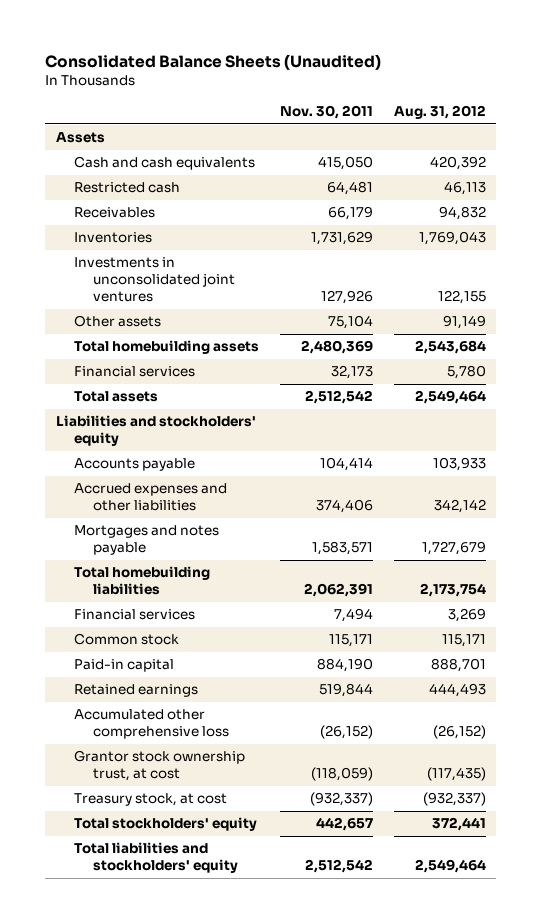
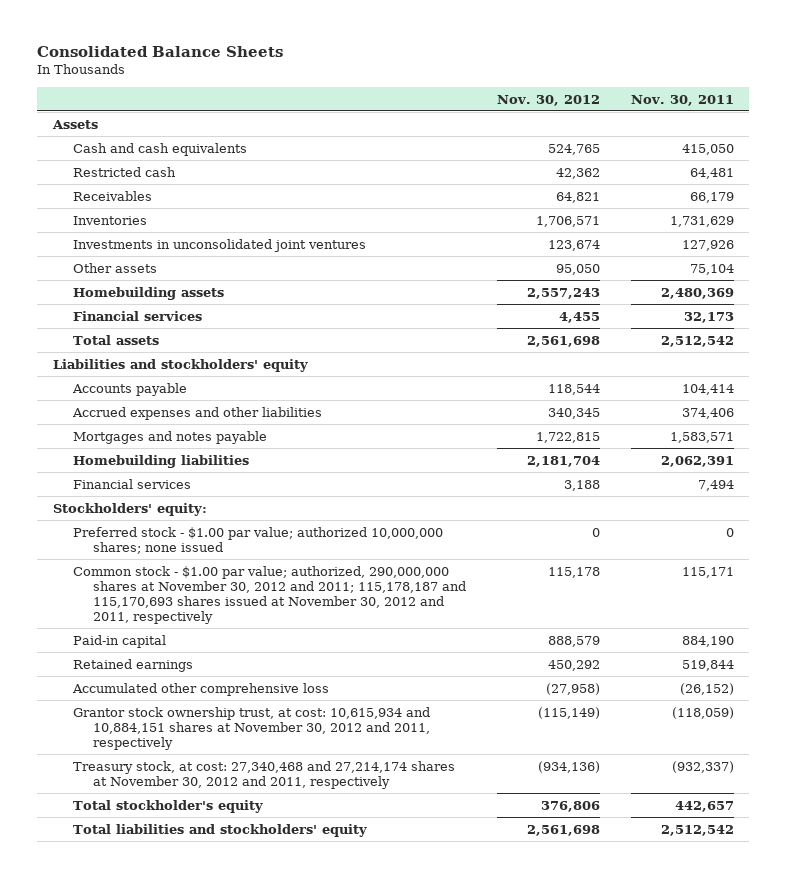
[45,53,382,70] Consolidated Balance Sheets (Unaudited) -> [37,46,284,58] Consolidated Balance Sheets
[393,105,486,120] Aug. 31, 2012 -> none
none -> [497,94,601,106] Nov. 30, 2012
[74,340,260,355] Total homebuilding assets -> [72,286,224,300] Homebuilding assets
[74,566,211,596] Total homebuilding liabilities -> [72,454,249,468] Homebuilding liabilities
none -> [52,502,207,516] Stockholders' equity:
none -> [72,526,443,554] Preferred stock - $1.00 par value; authorized 10,000,000 shares; none issued
[74,633,180,646] Common stock -> [72,565,467,624] Common stock - $1.00 par value; authorized, 290,000,000 shares at November 30, 2012 and 2011; 115,178,187 and 115,170,693 shares issued at November 30, 2012 and 2011, respectively
[74,750,246,782] Grantor stock ownership trust, at cost -> [72,706,431,750] Grantor stock ownership trust, at cost: 10,615,934 and 10,884,151 shares at November 30, 2012 and 2011, respectively
[74,793,228,807] Treasury stock, at cost -> [72,760,455,789] Treasury stock, at cost: 27,340,468 and 27,214,174 shares at November 30, 2012 and 2011, respectively
[74,817,258,832] Total stockholders' equity -> [72,799,263,813] Total stockholder's equity

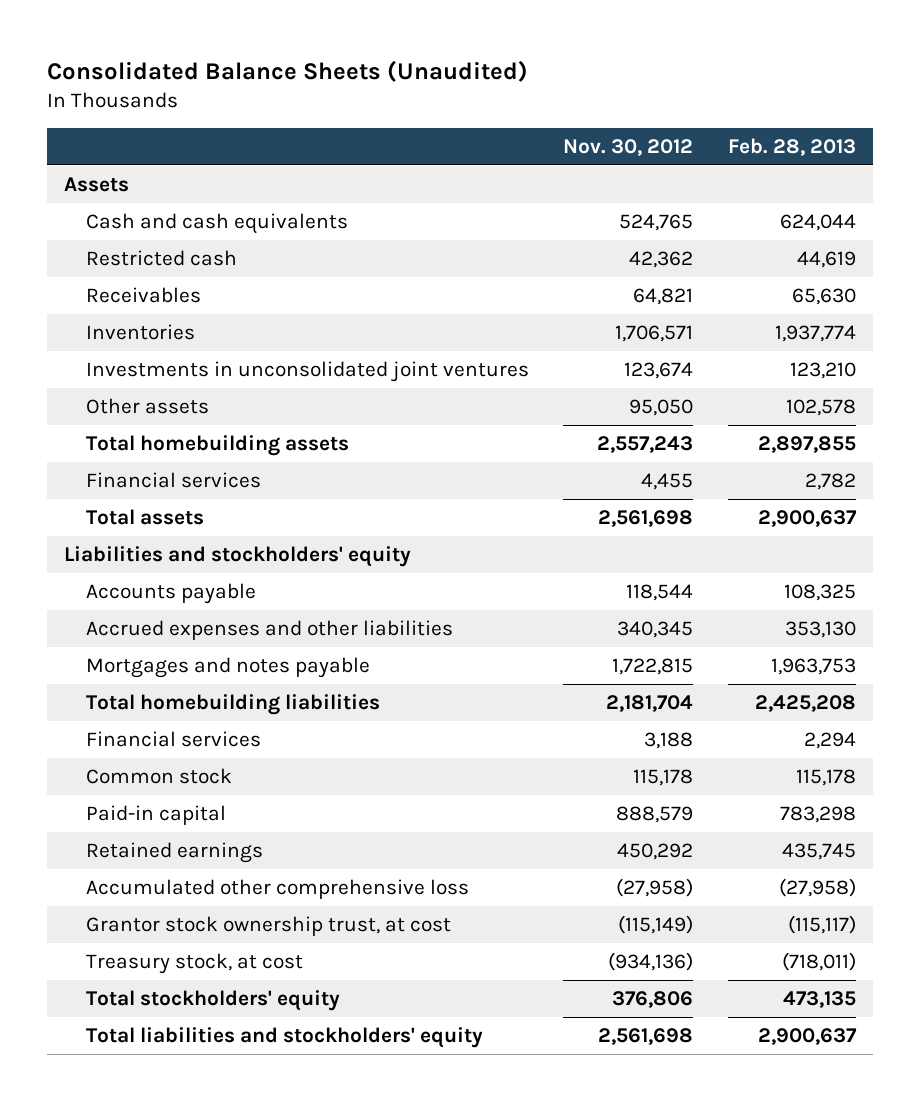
[37,46,284,58] Consolidated Balance Sheets -> [46,59,528,82] Consolidated Balance Sheets (Unaudited)
[630,94,734,106] Nov. 30, 2011 -> none
none -> [727,137,856,156] Feb. 28, 2013
[72,286,224,300] Homebuilding assets -> [85,434,349,456] Total homebuilding assets
[72,454,249,468] Homebuilding liabilities -> [85,693,380,715] Total homebuilding liabilities
[52,502,207,516] Stockholders' equity: -> none
[72,526,443,554] Preferred stock - $1.00 par value; authorized 10,000,000 shares; none issued -> none
[72,565,467,624] Common stock - $1.00 par value; authorized, 290,000,000 shares at November 30, 2012 and 2011; 115,178,187 and 115,170,693 shares issued at November 30, 2012 and 2011, respectively -> [85,767,232,784] Common stock
[72,706,431,750] Grantor stock ownership trust, at cost: 10,615,934 and 10,884,151 shares at November 30, 2012 and 2011, respectively -> [85,915,451,936] Grantor stock ownership trust, at cost
[72,760,455,789] Treasury stock, at cost: 27,340,468 and 27,214,174 shares at November 30, 2012 and 2011, respectively -> [85,952,303,974] Treasury stock, at cost
[72,799,263,813] Total stockholder's equity -> [85,989,340,1011] Total stockholders' equity

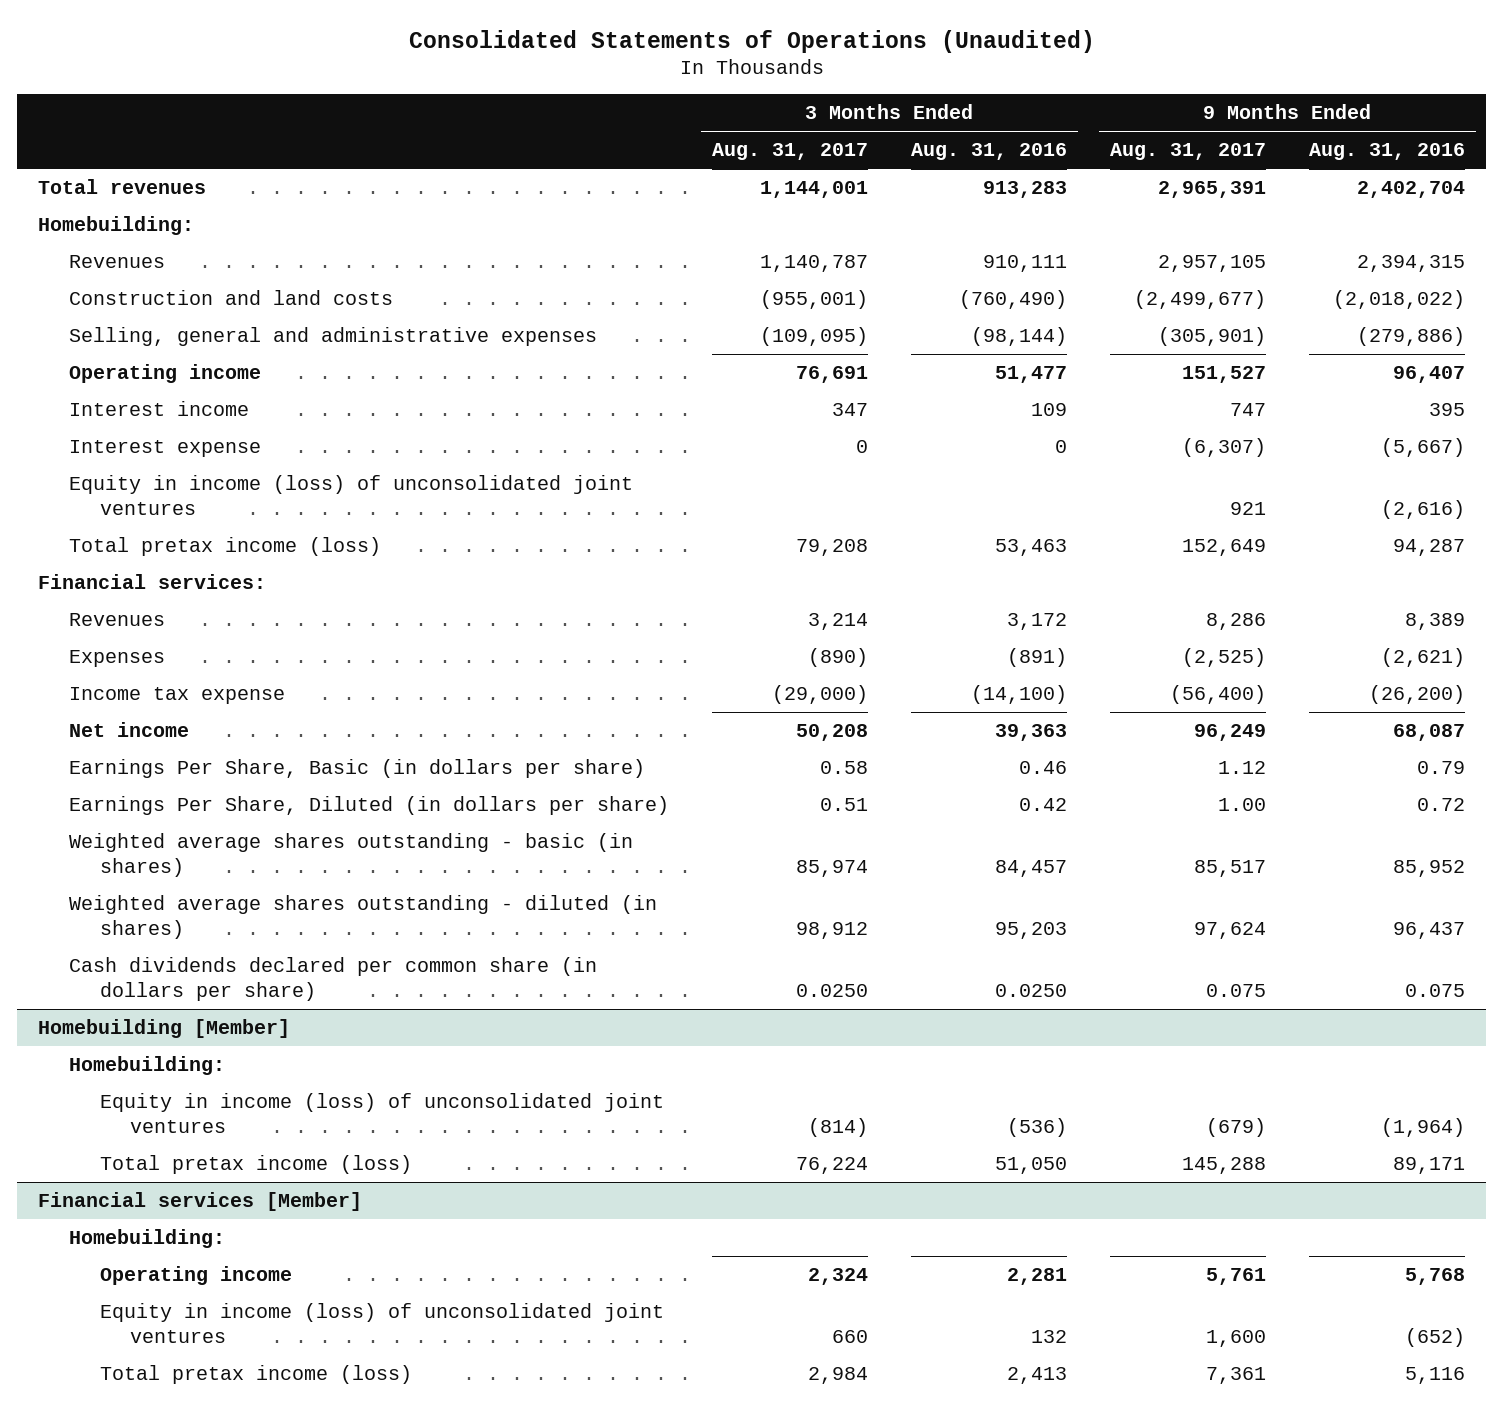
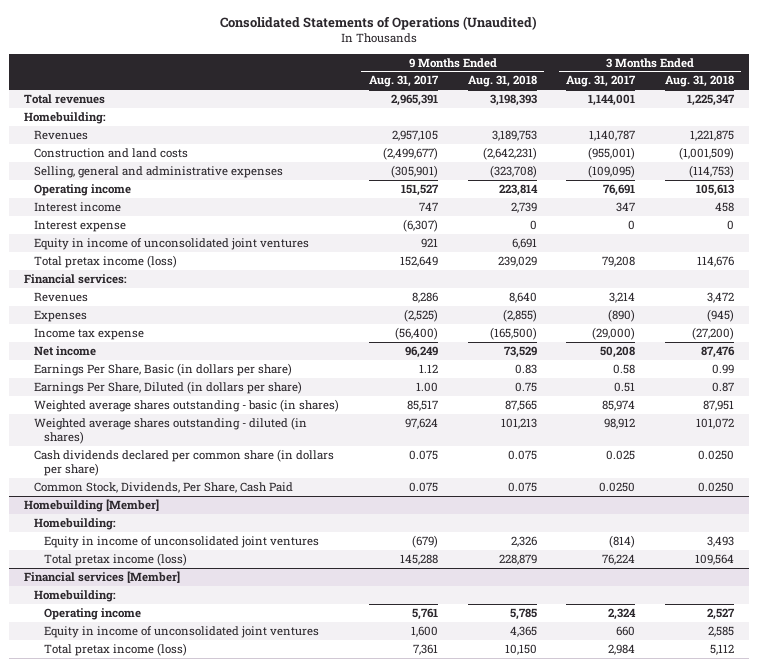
[910,143,1067,161] Aug. 31, 2016 -> none
[1308,143,1465,161] Aug. 31, 2016 -> none
none -> [467,75,537,88] Aug. 31, 2018
none -> [665,75,735,88] Aug. 31, 2018
[69,475,634,516] Equity in income (loss) of unconsolidated joint ventures -> [34,237,310,250] Equity in income of unconsolidated joint ventures
[795,984,868,998] 0.0250 -> [606,449,636,460] 0.025
none -> [34,481,294,493] Common Stock, Dividends, Per Share, Cash Paid
[99,1093,664,1134] Equity in income (loss) of unconsolidated joint ventures -> [44,535,320,548] Equity in income of unconsolidated joint ventures
[99,1303,664,1344] Equity in income (loss) of unconsolidated joint ventures -> [44,625,320,638] Equity in income of unconsolidated joint ventures

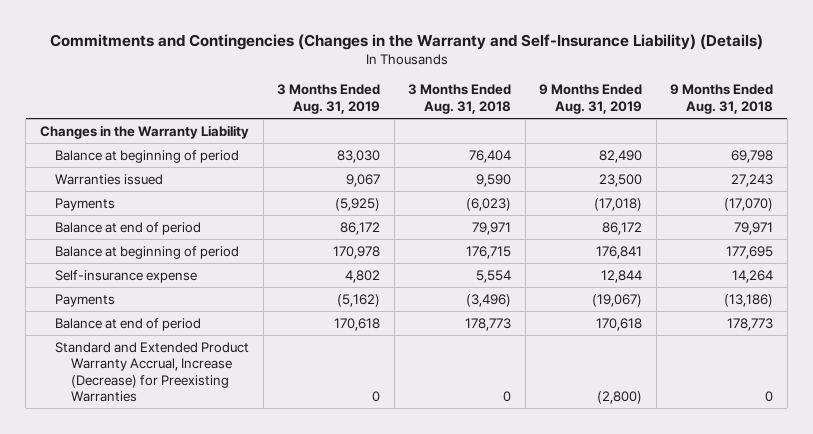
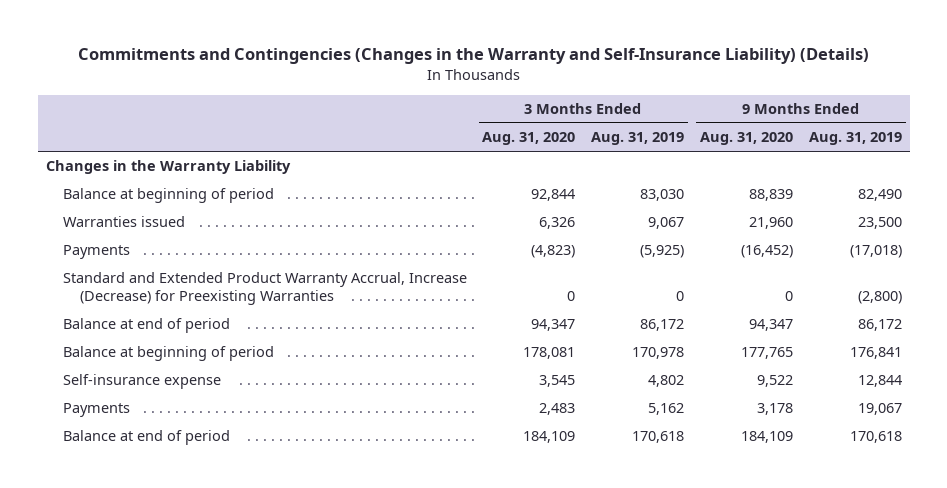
[408,84,512,114] 3 Months Ended Aug. 31, 2018 -> none
[670,84,774,114] 9 Months Ended Aug. 31, 2018 -> none
none -> [482,132,576,146] Aug. 31, 2020
none -> [699,132,793,146] Aug. 31, 2020
[55,341,250,403] Standard and Extended Product Warranty Accrual, Increase (Decrease) for Preexisting Warranties -> [62,272,467,306] Standard and Extended Product Warranty Accrual, Increase (Decrease) for Preexisting Warranties
[337,293,381,307] (5,162) -> [648,403,685,416] 5,162
[592,293,643,307] (19,067) -> [857,403,902,416] 19,067

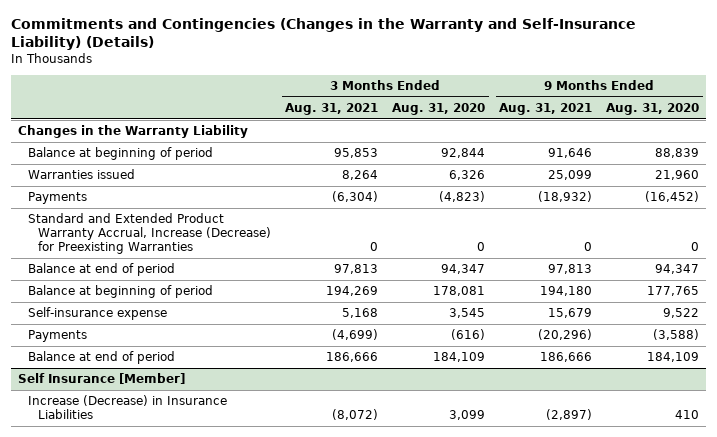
[591,132,685,146] Aug. 31, 2019 -> none
[808,132,902,146] Aug. 31, 2019 -> none
none -> [285,103,379,116] Aug. 31, 2021
none -> [499,103,593,116] Aug. 31, 2021
[539,403,576,416] 2,483 -> [451,329,486,341] (616)
[756,403,793,416] 3,178 -> [653,329,700,341] (3,588)
none -> [18,373,186,385] Self Insurance [Member]
none -> [28,395,228,420] Increase (Decrease) in Insurance Liabilities

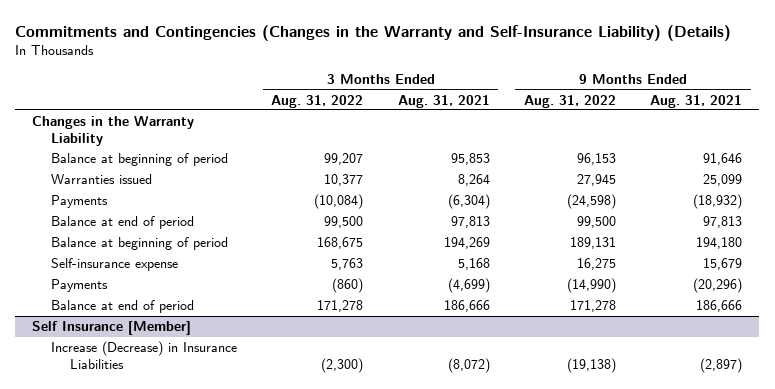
[392,103,486,116] Aug. 31, 2020 -> none
[606,103,700,116] Aug. 31, 2020 -> none
none -> [271,94,364,108] Aug. 31, 2022
none -> [523,94,616,108] Aug. 31, 2022
[28,213,272,254] Standard and Extended Product Warranty Accrual, Increase (Decrease) for Preexisting Warranties -> none

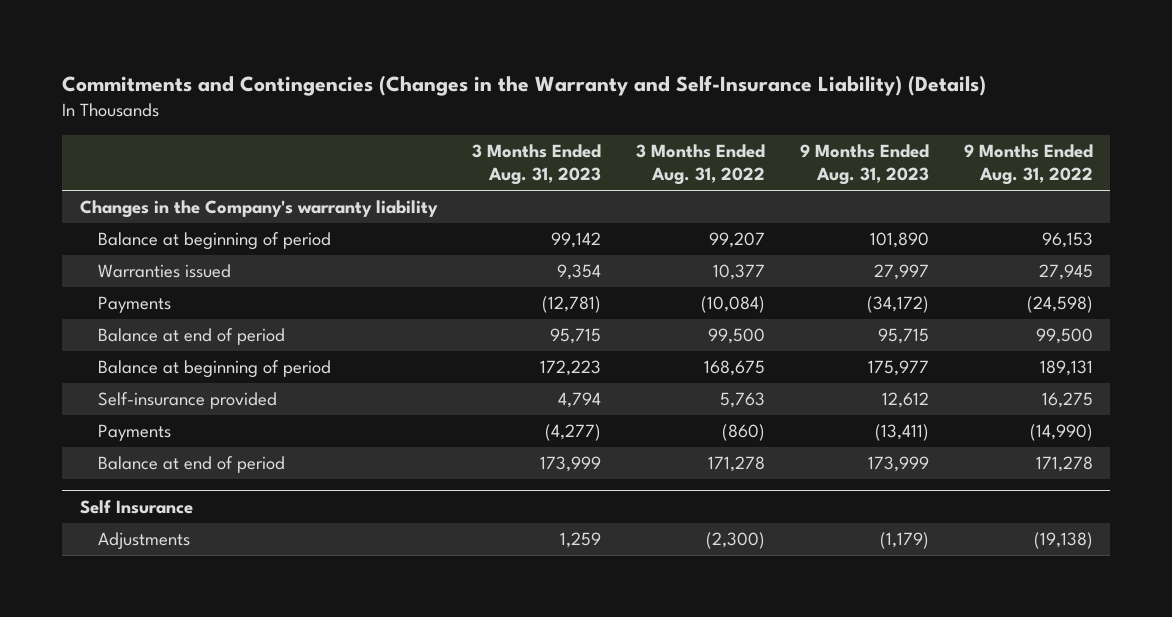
[397,94,490,108] Aug. 31, 2021 -> none
[650,94,743,108] Aug. 31, 2021 -> none
none -> [471,143,601,186] 3 Months Ended Aug. 31, 2023
none -> [799,143,929,186] 9 Months Ended Aug. 31, 2023
[32,116,195,146] Changes in the Warranty Liability -> [79,200,438,219] Changes in the Company's warranty liability
[51,258,179,272] Self-insurance expense -> [97,392,277,410] Self-insurance provided
[32,321,192,336] Self Insurance [Member] -> [79,500,193,515] Self Insurance
[51,341,238,369] Increase (Decrease) in Insurance Liabilities -> [97,532,190,551] Adjustments

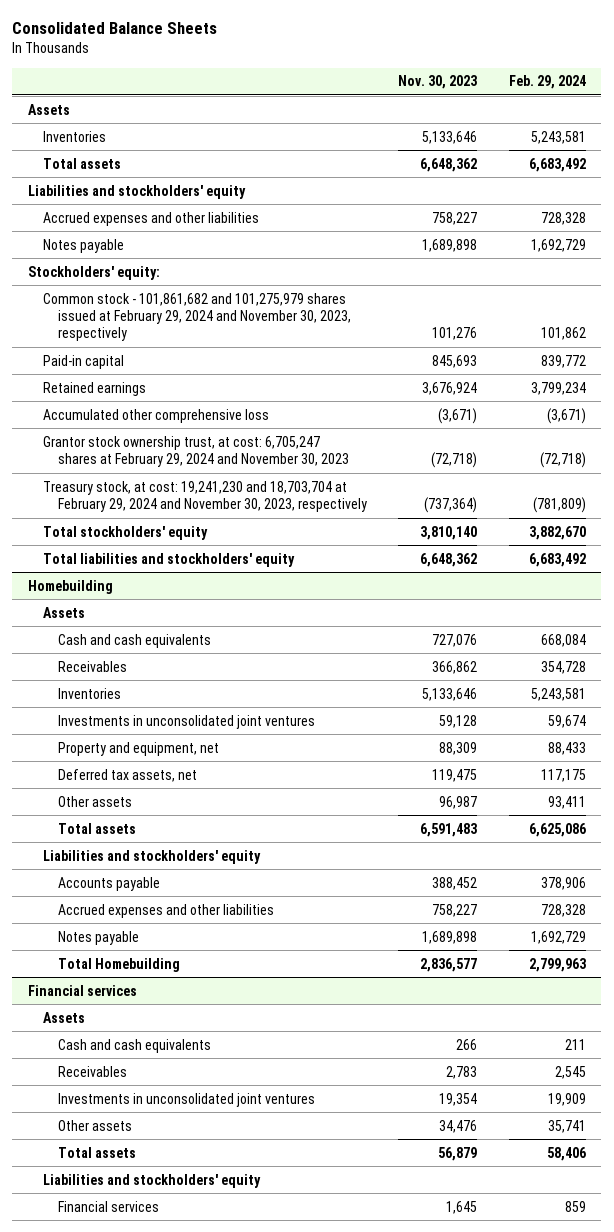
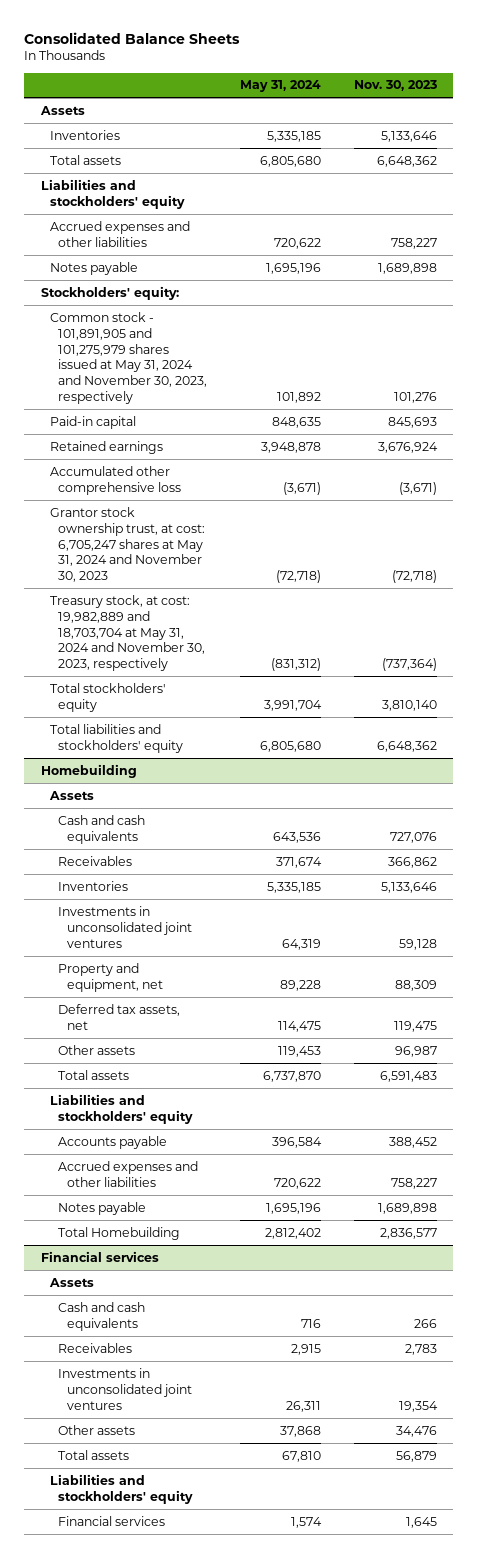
[508,75,586,90] Feb. 29, 2024 -> none
none -> [240,80,322,93] May 31, 2024
[42,292,351,342] Common stock - 101,861,682 and 101,275,979 shares issued at February 29, 2024 and November 30, 2023, respectively -> [49,311,208,405] Common stock - 101,891,905 and 101,275,979 shares issued at May 31, 2024 and November 30, 2023, respectively
[42,435,349,467] Grantor stock ownership trust, at cost: 6,705,247 shares at February 29, 2024 and November 30, 2023 -> [49,506,206,583] Grantor stock ownership trust, at cost: 6,705,247 shares at May 31, 2024 and November 30, 2023
[42,480,367,512] Treasury stock, at cost: 19,241,230 and 18,703,704 at February 29, 2024 and November 30, 2023, respectively -> [49,594,206,672] Treasury stock, at cost: 19,982,889 and 18,703,704 at May 31, 2024 and November 30, 2023, respectively

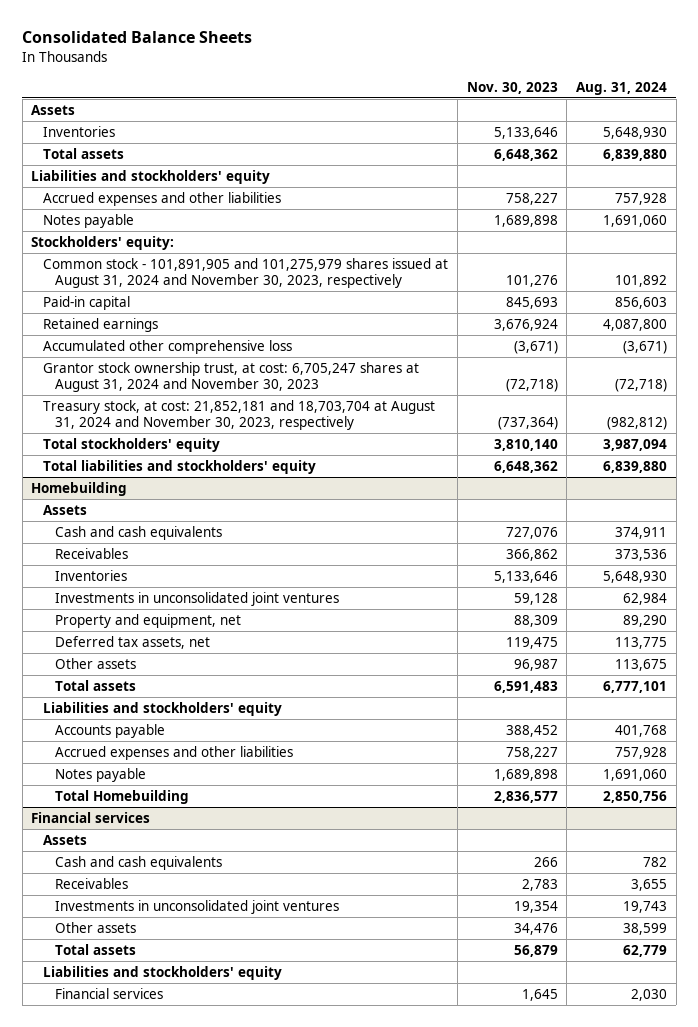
[240,80,322,93] May 31, 2024 -> none
none -> [576,81,668,95] Aug. 31, 2024
[49,311,208,405] Common stock - 101,891,905 and 101,275,979 shares issued at May 31, 2024 and November 30, 2023, respectively -> [43,257,449,289] Common stock - 101,891,905 and 101,275,979 shares issued at August 31, 2024 and November 30, 2023, respectively
[49,506,206,583] Grantor stock ownership trust, at cost: 6,705,247 shares at May 31, 2024 and November 30, 2023 -> [43,361,420,393] Grantor stock ownership trust, at cost: 6,705,247 shares at August 31, 2024 and November 30, 2023
[49,594,206,672] Treasury stock, at cost: 19,982,889 and 18,703,704 at May 31, 2024 and November 30, 2023, respectively -> [43,399,436,431] Treasury stock, at cost: 21,852,181 and 18,703,704 at August 31, 2024 and November 30, 2023, respectively

